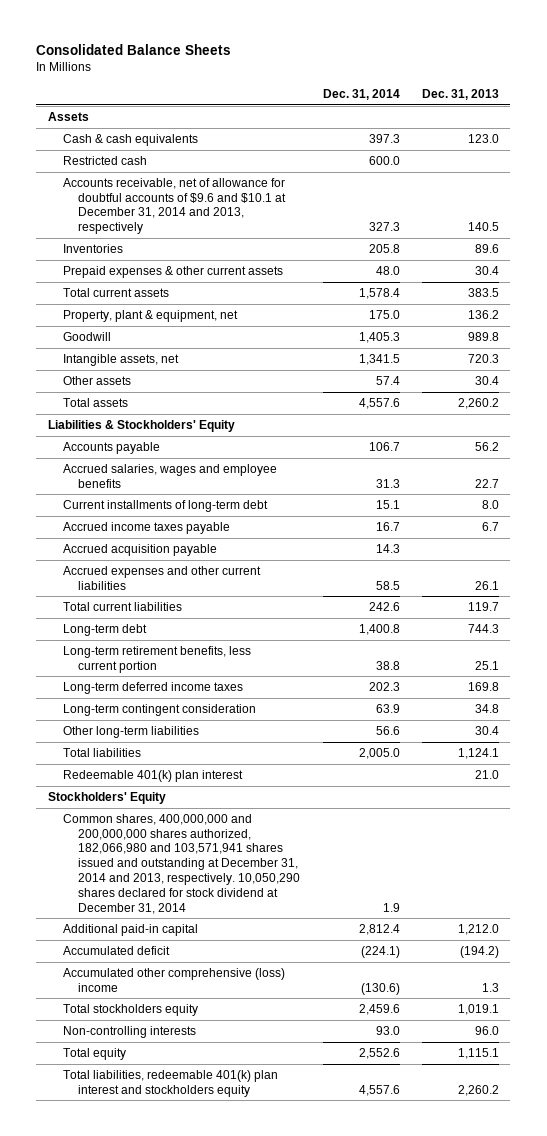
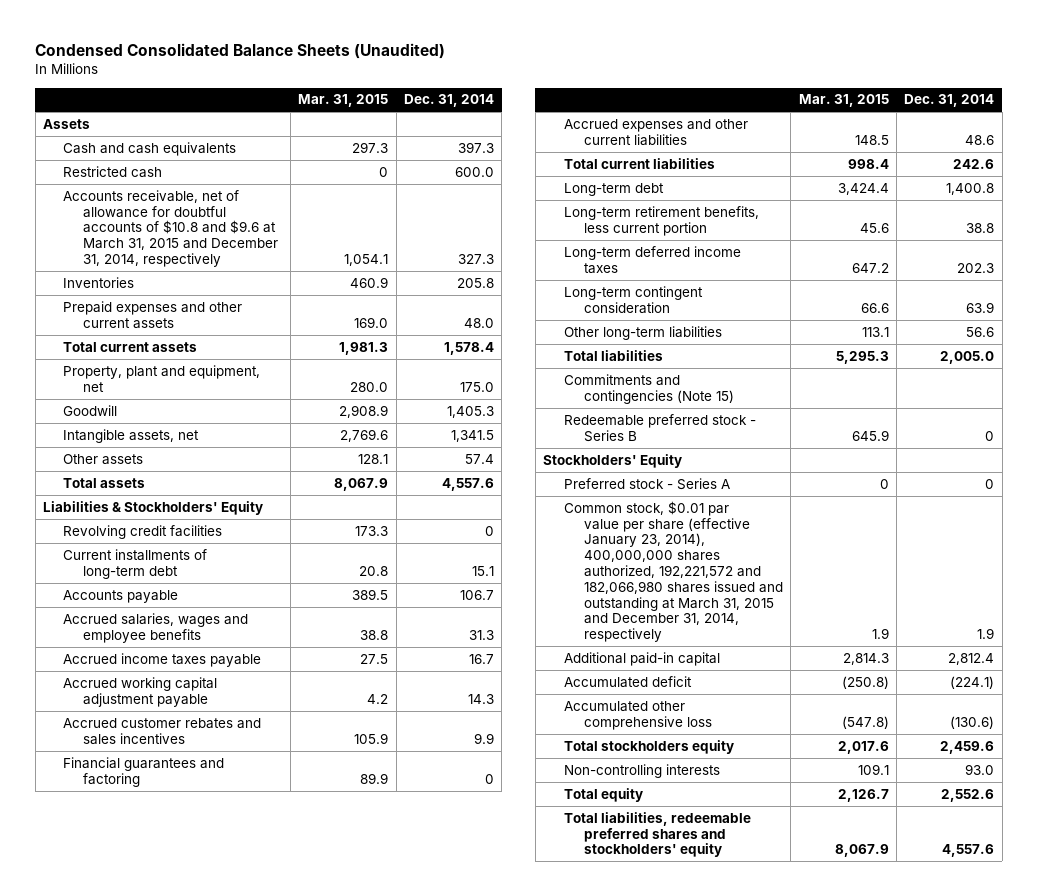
[36,43,232,55] Consolidated Balance Sheets -> [35,42,446,59] Condensed Consolidated Balance Sheets (Unaudited)
[421,88,499,100] Dec. 31, 2013 -> none
none -> [298,94,389,108] Mar. 31, 2015
[62,133,198,146] Cash & cash equivalents -> [63,141,237,156] Cash and cash equivalents
[62,177,287,235] Accounts receivable, net of allowance for doubtful accounts of $9.6 and $10.1 at December 31, 2014 and 2013, respectively -> [63,189,279,267] Accounts receivable, net of allowance for doubtful accounts of $10.8 and $9.6 at March 31, 2015 and December 31, 2014, respectively
[62,265,283,278] Prepaid expenses & other current assets -> [63,300,243,329] Prepaid expenses and other current assets
[62,309,238,322] Property, plant & equipment, net -> [63,364,261,392] Property, plant and equipment, net
none -> [63,524,223,539] Revolving credit facilities
[62,499,268,512] Current installments of long-term debt -> [63,548,208,579] Current installments of long-term debt
[62,543,217,556] Accrued acquisition payable -> [63,676,218,707] Accrued working capital adjustment payable
none -> [63,717,262,745] Accrued customer rebates and sales incentives
none -> [63,756,225,787] Financial guarantees and factoring
[375,580,400,590] 58.5 -> [965,134,995,145] 48.6
[62,769,243,782] Redeemable 401(k) plan interest -> none
none -> [563,373,734,404] Commitments and contingencies (Note 15)
none -> [563,413,756,442] Redeemable preferred stock - Series B
none -> [563,477,730,490] Preferred stock - Series A
[62,813,301,914] Common shares, 400,000,000 and 200,000,000 shares authorized, 182,066,980 and 103,571,941 shares issued and outstanding at December 31, 2014 and 2013, respectively. 10,050,290 shares declared for stock dividend at December 31, 2014 -> [563,500,783,643] Common stock, $0.01 par value per share (effective January 23, 2014), 400,000,000 shares authorized, 192,221,572 and 182,066,980 shares issued and outstanding at March 31, 2015 and December 31, 2014, respectively
[62,967,285,992] Accumulated other comprehensive (loss) income -> [563,700,712,730] Accumulated other comprehensive loss
[62,1069,278,1097] Total liabilities, redeemable 401(k) plan interest and stockholders equity -> [563,811,751,858] Total liabilities, redeemable preferred shares and stockholders' equity

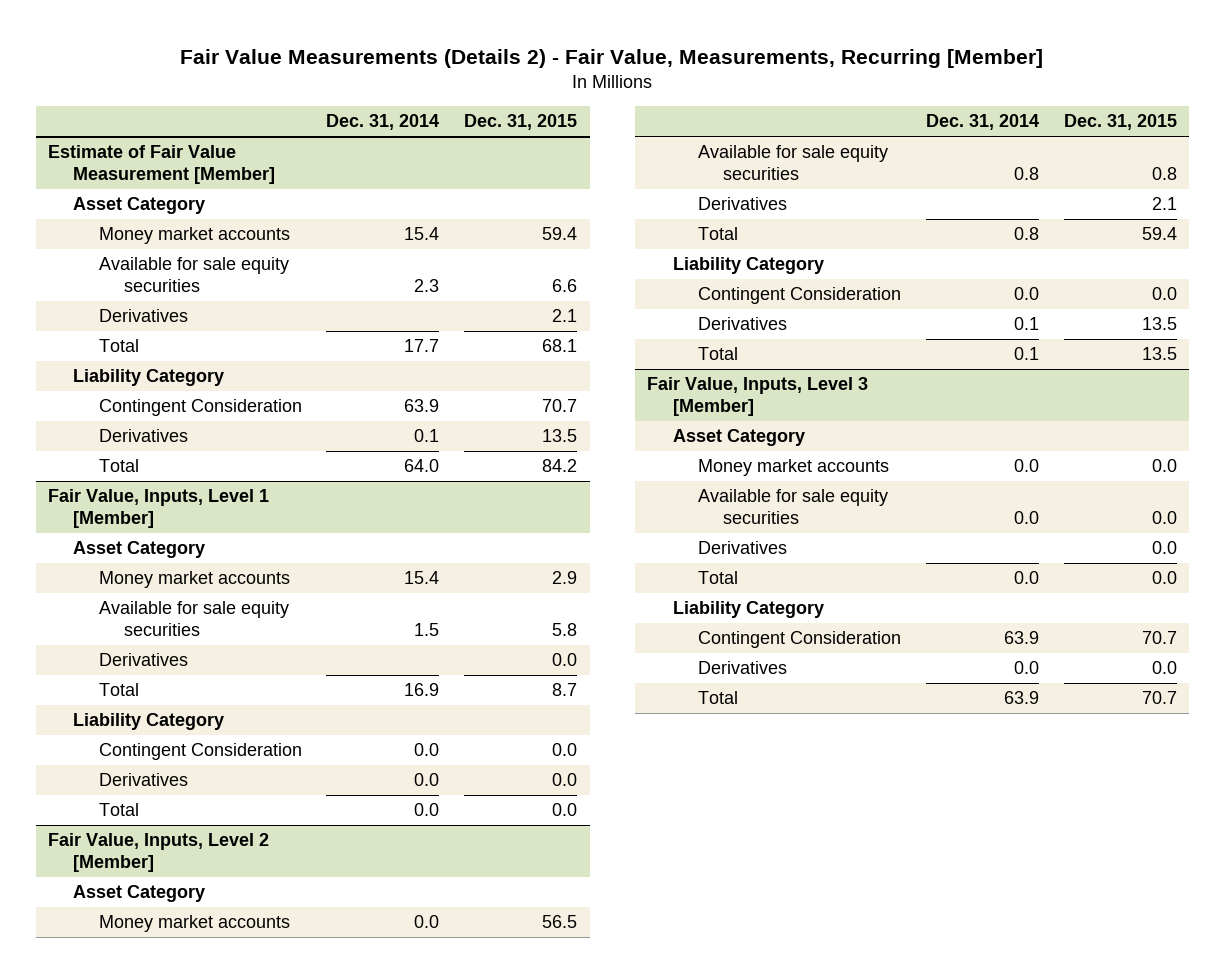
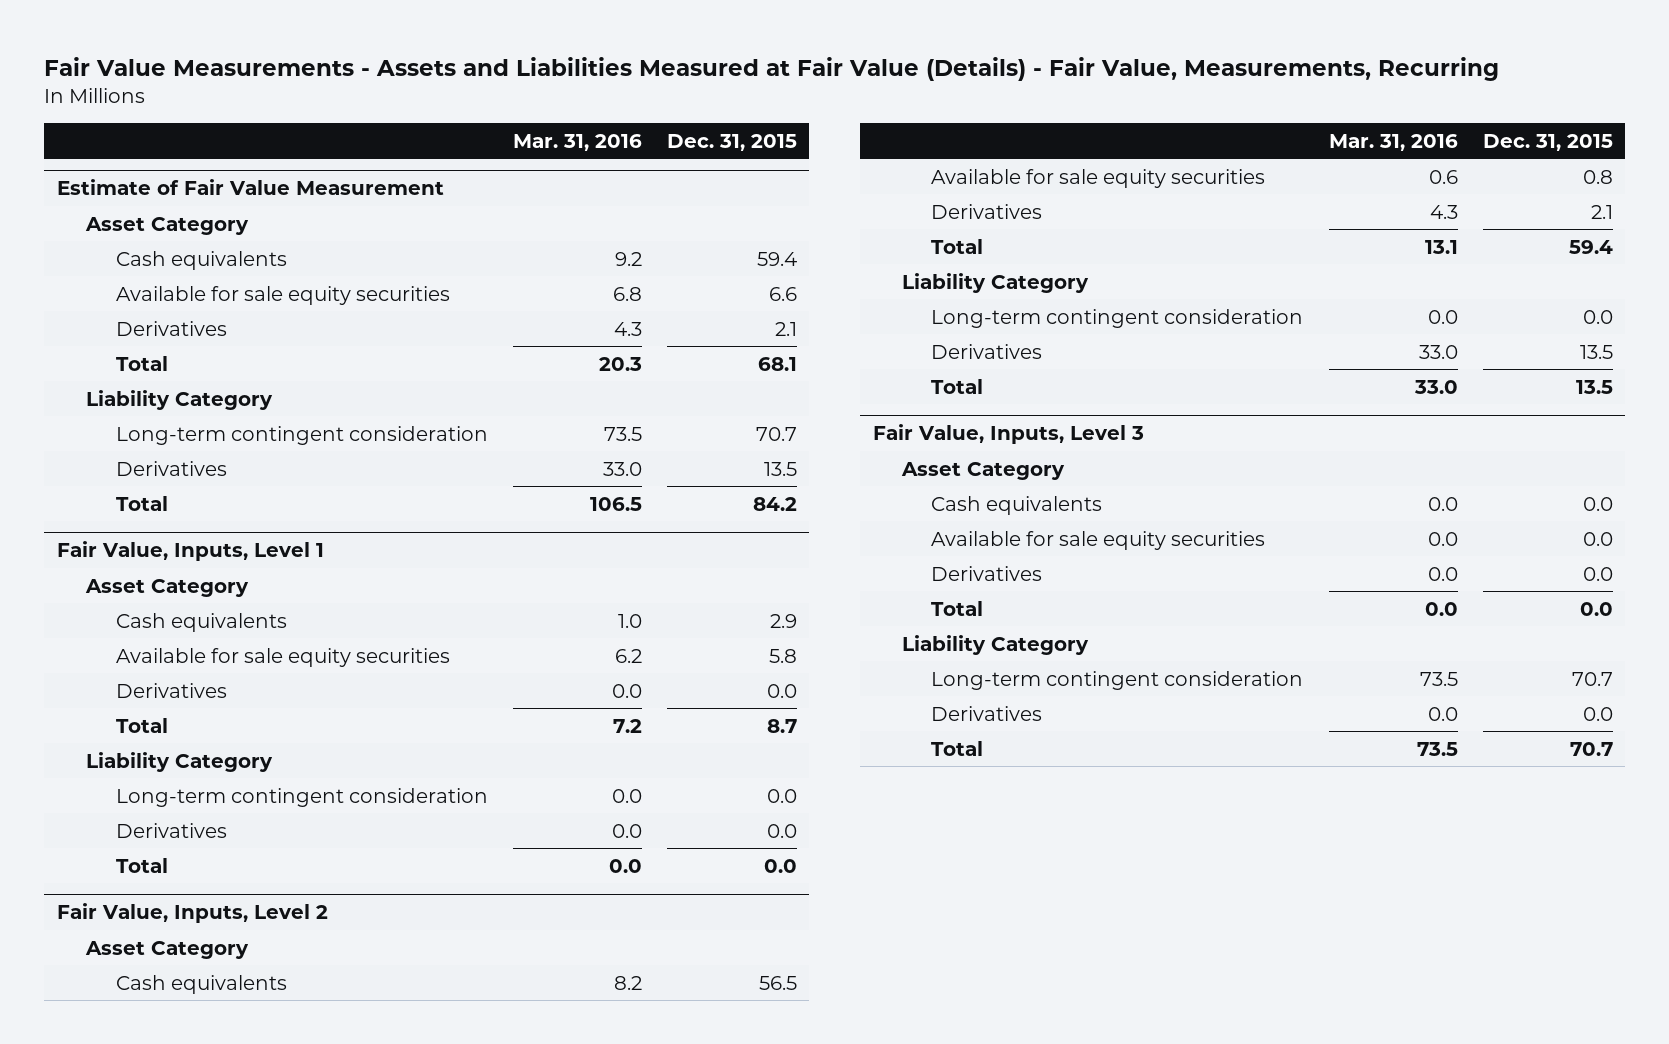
[180,48,1044,68] Fair Value Measurements (Details 2) - Fair Value, Measurements, Recurring [Member] -> [44,56,1500,81] Fair Value Measurements - Assets and Liabilities Measured at Fair Value (Details) - Fair Value, Measurements, Recurring
[326,114,440,131] Dec. 31, 2014 -> none
none -> [512,133,642,151] Mar. 31, 2016
[48,145,276,185] Estimate of Fair Value Measurement [Member] -> [56,179,444,196] Estimate of Fair Value Measurement
[98,227,290,245] Money market accounts -> [115,250,287,270] Cash equivalents
[98,399,302,417] Contingent Consideration -> [115,425,488,445] Long-term contingent consideration
[48,489,270,529] Fair Value, Inputs, Level 1 [Member] -> [56,541,324,562] Fair Value, Inputs, Level 1
[98,571,290,589] Money market accounts -> [115,612,287,632] Cash equivalents
[98,743,302,761] Contingent Consideration -> [115,787,488,807] Long-term contingent consideration
[48,833,270,873] Fair Value, Inputs, Level 2 [Member] -> [56,903,328,924] Fair Value, Inputs, Level 2
[98,915,290,933] Money market accounts -> [115,974,287,994] Cash equivalents
[698,287,902,305] Contingent Consideration -> [931,308,1304,328] Long-term contingent consideration
[647,377,869,417] Fair Value, Inputs, Level 3 [Member] -> [872,424,1144,445] Fair Value, Inputs, Level 3
[698,459,890,477] Money market accounts -> [931,495,1103,515] Cash equivalents
[698,631,902,649] Contingent Consideration -> [931,670,1304,690] Long-term contingent consideration

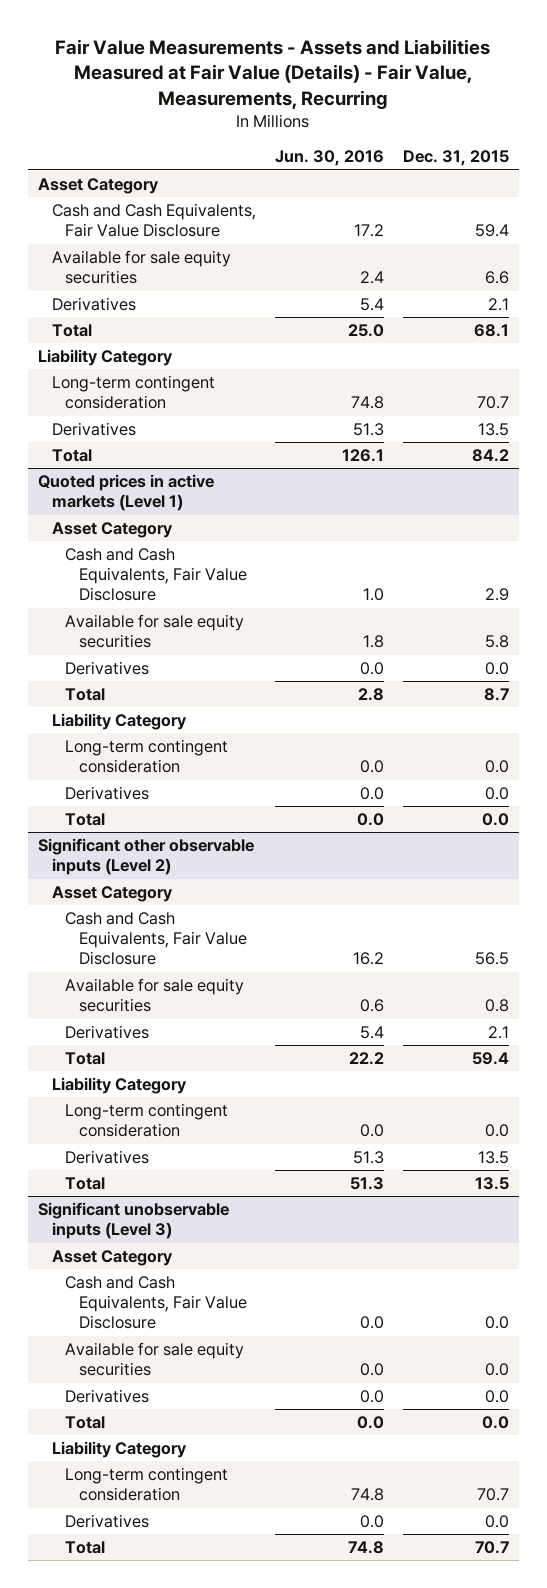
[512,133,642,151] Mar. 31, 2016 -> none
none -> [274,150,384,167] Jun. 30, 2016
[56,179,444,196] Estimate of Fair Value Measurement -> none
[115,250,287,270] Cash equivalents -> [51,203,256,238] Cash and Cash Equivalents, Fair Value Disclosure
[56,541,324,562] Fair Value, Inputs, Level 1 -> [37,474,214,512] Quoted prices in active markets (Level 1)
[115,612,287,632] Cash equivalents -> none
none -> [65,548,248,602] Cash and Cash Equivalents, Fair Value Disclosure
[56,903,328,924] Fair Value, Inputs, Level 2 -> [37,838,254,876] Significant other observable inputs (Level 2)
[115,974,287,994] Cash equivalents -> [65,912,248,966] Cash and Cash Equivalents, Fair Value Disclosure
[872,424,1144,445] Fair Value, Inputs, Level 3 -> [37,1202,229,1240] Significant unobservable inputs (Level 3)
[931,495,1103,515] Cash equivalents -> none
none -> [65,1276,248,1330] Cash and Cash Equivalents, Fair Value Disclosure

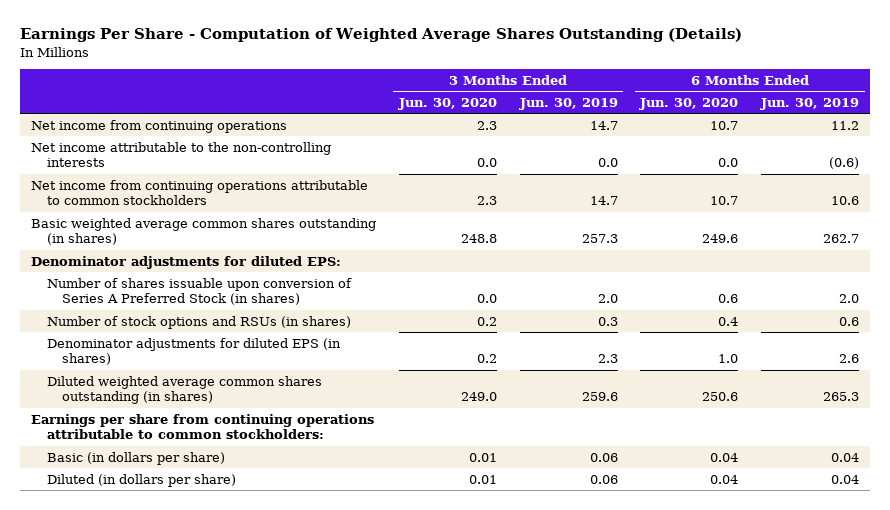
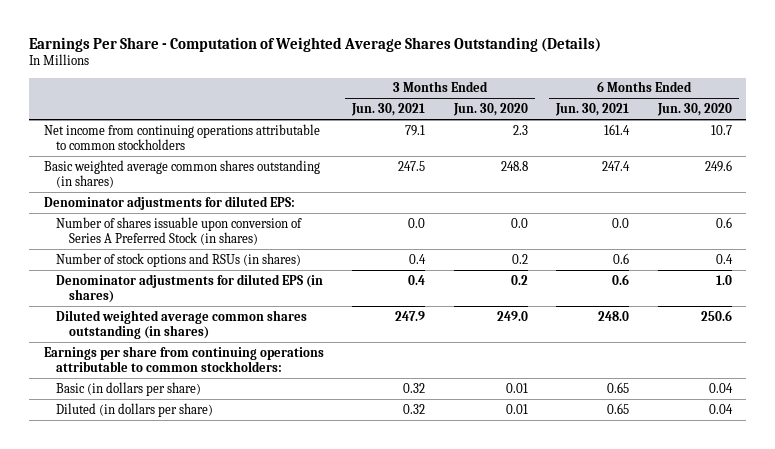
[518,97,618,110] Jun. 30, 2019 -> none
[759,97,859,110] Jun. 30, 2019 -> none
none -> [351,103,426,117] Jun. 30, 2021
none -> [555,103,630,117] Jun. 30, 2021
[31,119,288,133] Net income from continuing operations -> none
[31,141,332,168] Net income attributable to the non-controlling interests -> none

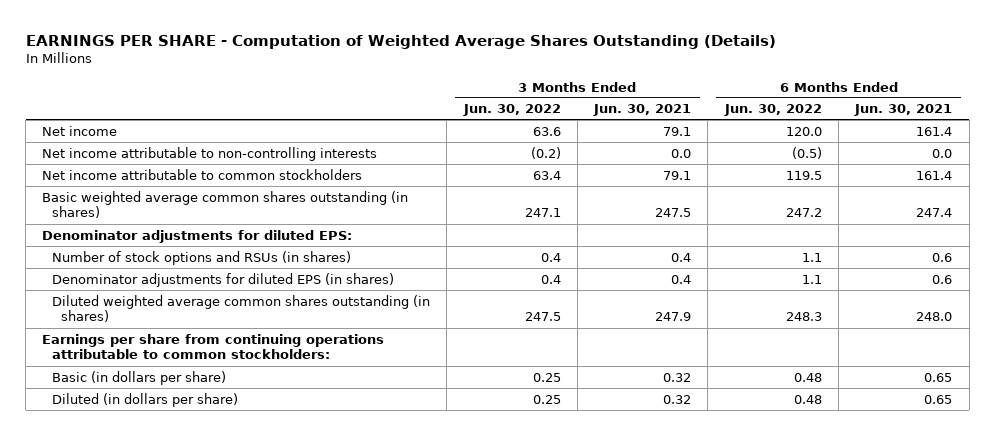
[29,36,602,52] Earnings Per Share - Computation of Weighted Average Shares Outstanding (Details) -> [25,34,776,49] EARNINGS PER SHARE - Computation of Weighted Average Shares Outstanding (Details)
[452,103,528,117] Jun. 30, 2020 -> none
[656,103,732,117] Jun. 30, 2020 -> none
none -> [462,104,561,117] Jun. 30, 2022
none -> [723,104,822,117] Jun. 30, 2022
none -> [42,125,118,136] Net income
none -> [42,146,378,161] Net income attributable to non-controlling interests
[43,123,320,150] Net income from continuing operations attributable to common stockholders -> [42,168,363,180] Net income attributable to common stockholders
[56,216,303,245] Number of shares issuable upon conversion of Series A Preferred Stock (in shares) -> none

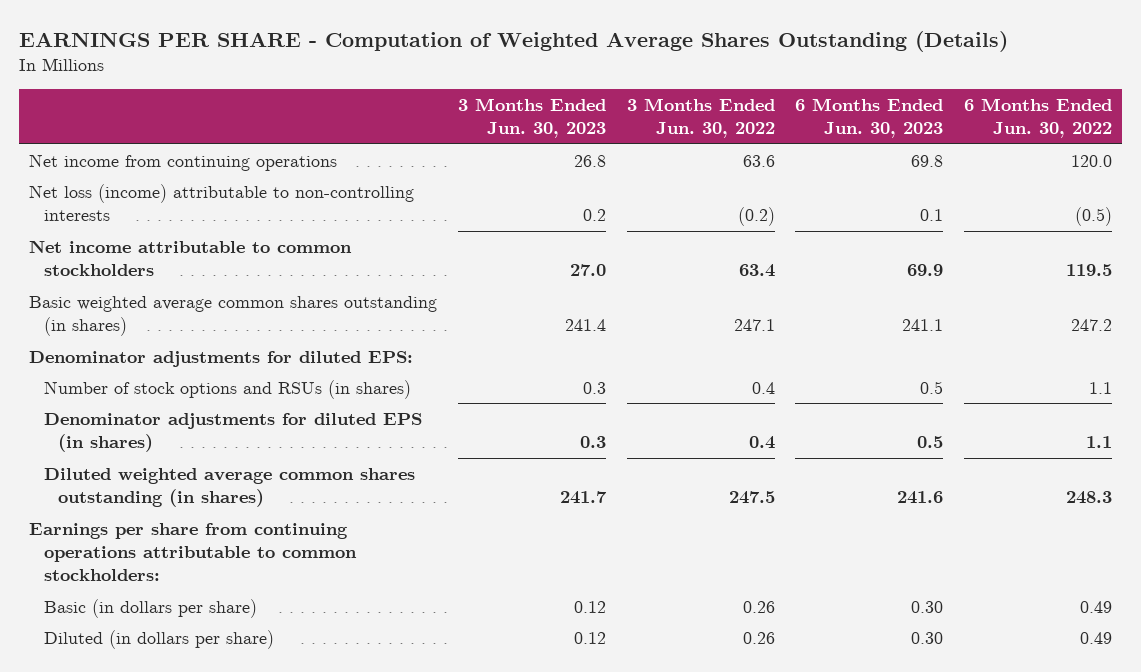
[593,104,692,117] Jun. 30, 2021 -> none
[854,104,953,117] Jun. 30, 2021 -> none
none -> [458,98,607,139] 3 Months Ended Jun. 30, 2023
none -> [795,98,944,139] 6 Months Ended Jun. 30, 2023
[42,125,118,136] Net income -> [29,153,338,171] Net income from continuing operations
[42,146,378,161] Net income attributable to non-controlling interests -> [29,183,415,222] Net loss (income) attributable to non-controlling interests
[532,372,561,382] 0.25 -> [742,600,775,613] 0.26
[793,372,822,382] 0.48 -> [1079,600,1112,613] 0.49
[532,394,561,404] 0.25 -> [742,631,775,644] 0.26
[793,394,822,404] 0.48 -> [1079,631,1112,644] 0.49

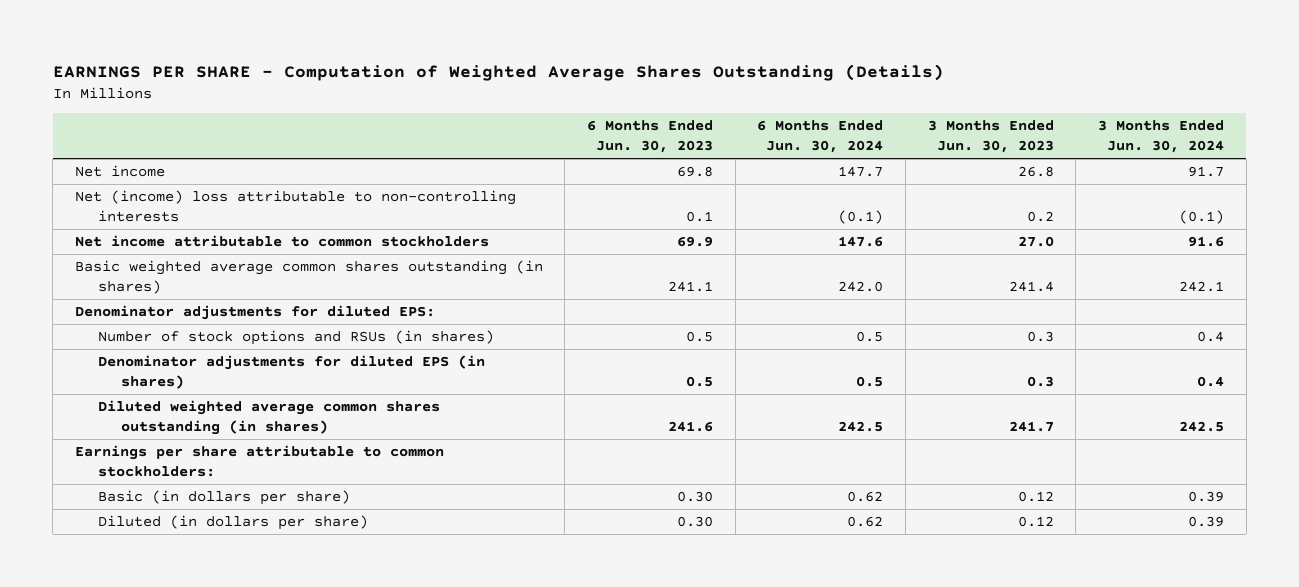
[626,98,775,139] 3 Months Ended Jun. 30, 2022 -> none
[963,98,1112,139] 6 Months Ended Jun. 30, 2022 -> none
none -> [757,120,884,154] 6 Months Ended Jun. 30, 2024
none -> [1098,120,1225,154] 3 Months Ended Jun. 30, 2024
[29,153,338,171] Net income from continuing operations -> [74,165,165,178] Net income
[29,183,415,222] Net loss (income) attributable to non-controlling interests -> [74,190,516,222] Net (income) loss attributable to non-controlling interests
[29,522,357,582] Earnings per share from continuing operations attributable to common stockholders: -> [74,445,444,477] Earnings per share attributable to common stockholders:

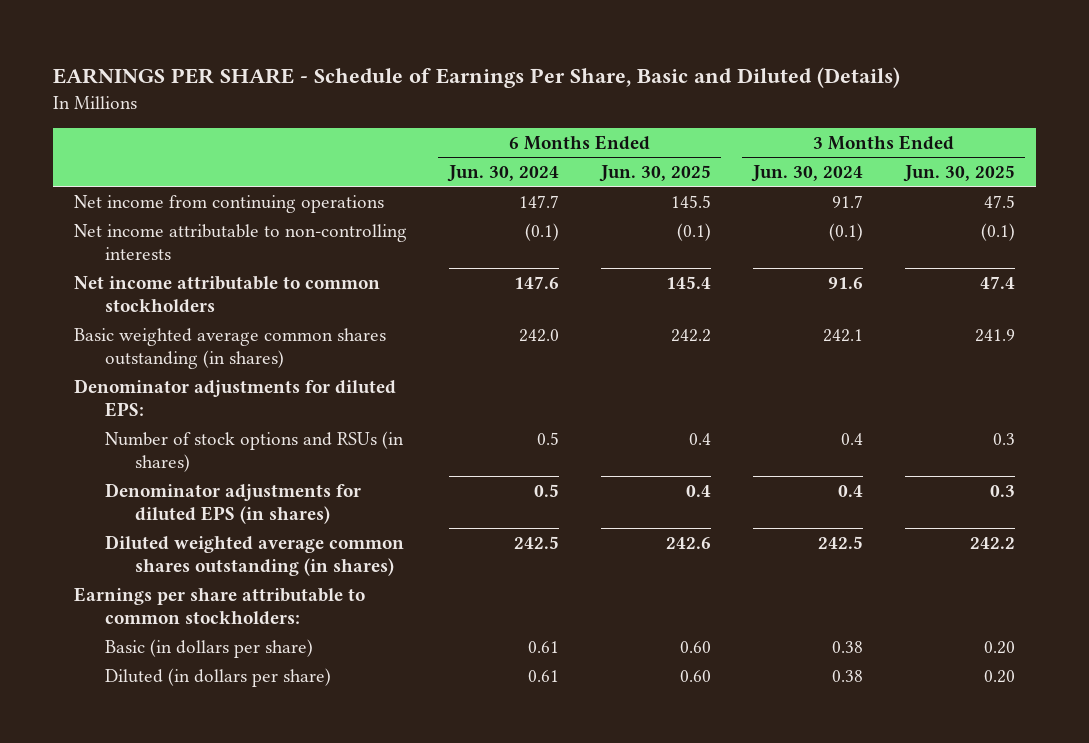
[52,63,944,81] EARNINGS PER SHARE - Computation of Weighted Average Shares Outstanding (Details) -> [53,66,901,88] EARNINGS PER SHARE - Schedule of Earnings Per Share, Basic and Diluted (Details)
[587,120,714,154] 6 Months Ended Jun. 30, 2023 -> none
[927,120,1054,154] 3 Months Ended Jun. 30, 2023 -> none
none -> [598,164,711,182] Jun. 30, 2025
none -> [902,164,1015,182] Jun. 30, 2025
[74,165,165,178] Net income -> [74,194,385,213] Net income from continuing operations
[74,190,516,222] Net (income) loss attributable to non-controlling interests -> [74,223,408,260] Net income attributable to non-controlling interests
[847,491,884,503] 0.62 -> [527,640,559,653] 0.61
[1188,491,1225,503] 0.39 -> [831,640,863,653] 0.38
[847,516,884,528] 0.62 -> [527,669,559,682] 0.61
[1188,516,1225,528] 0.39 -> [831,669,863,682] 0.38

